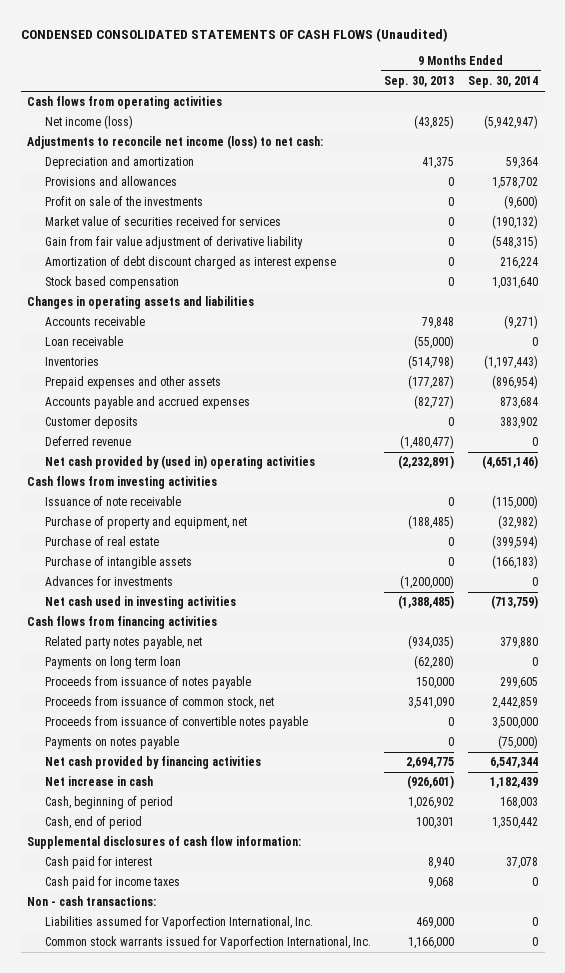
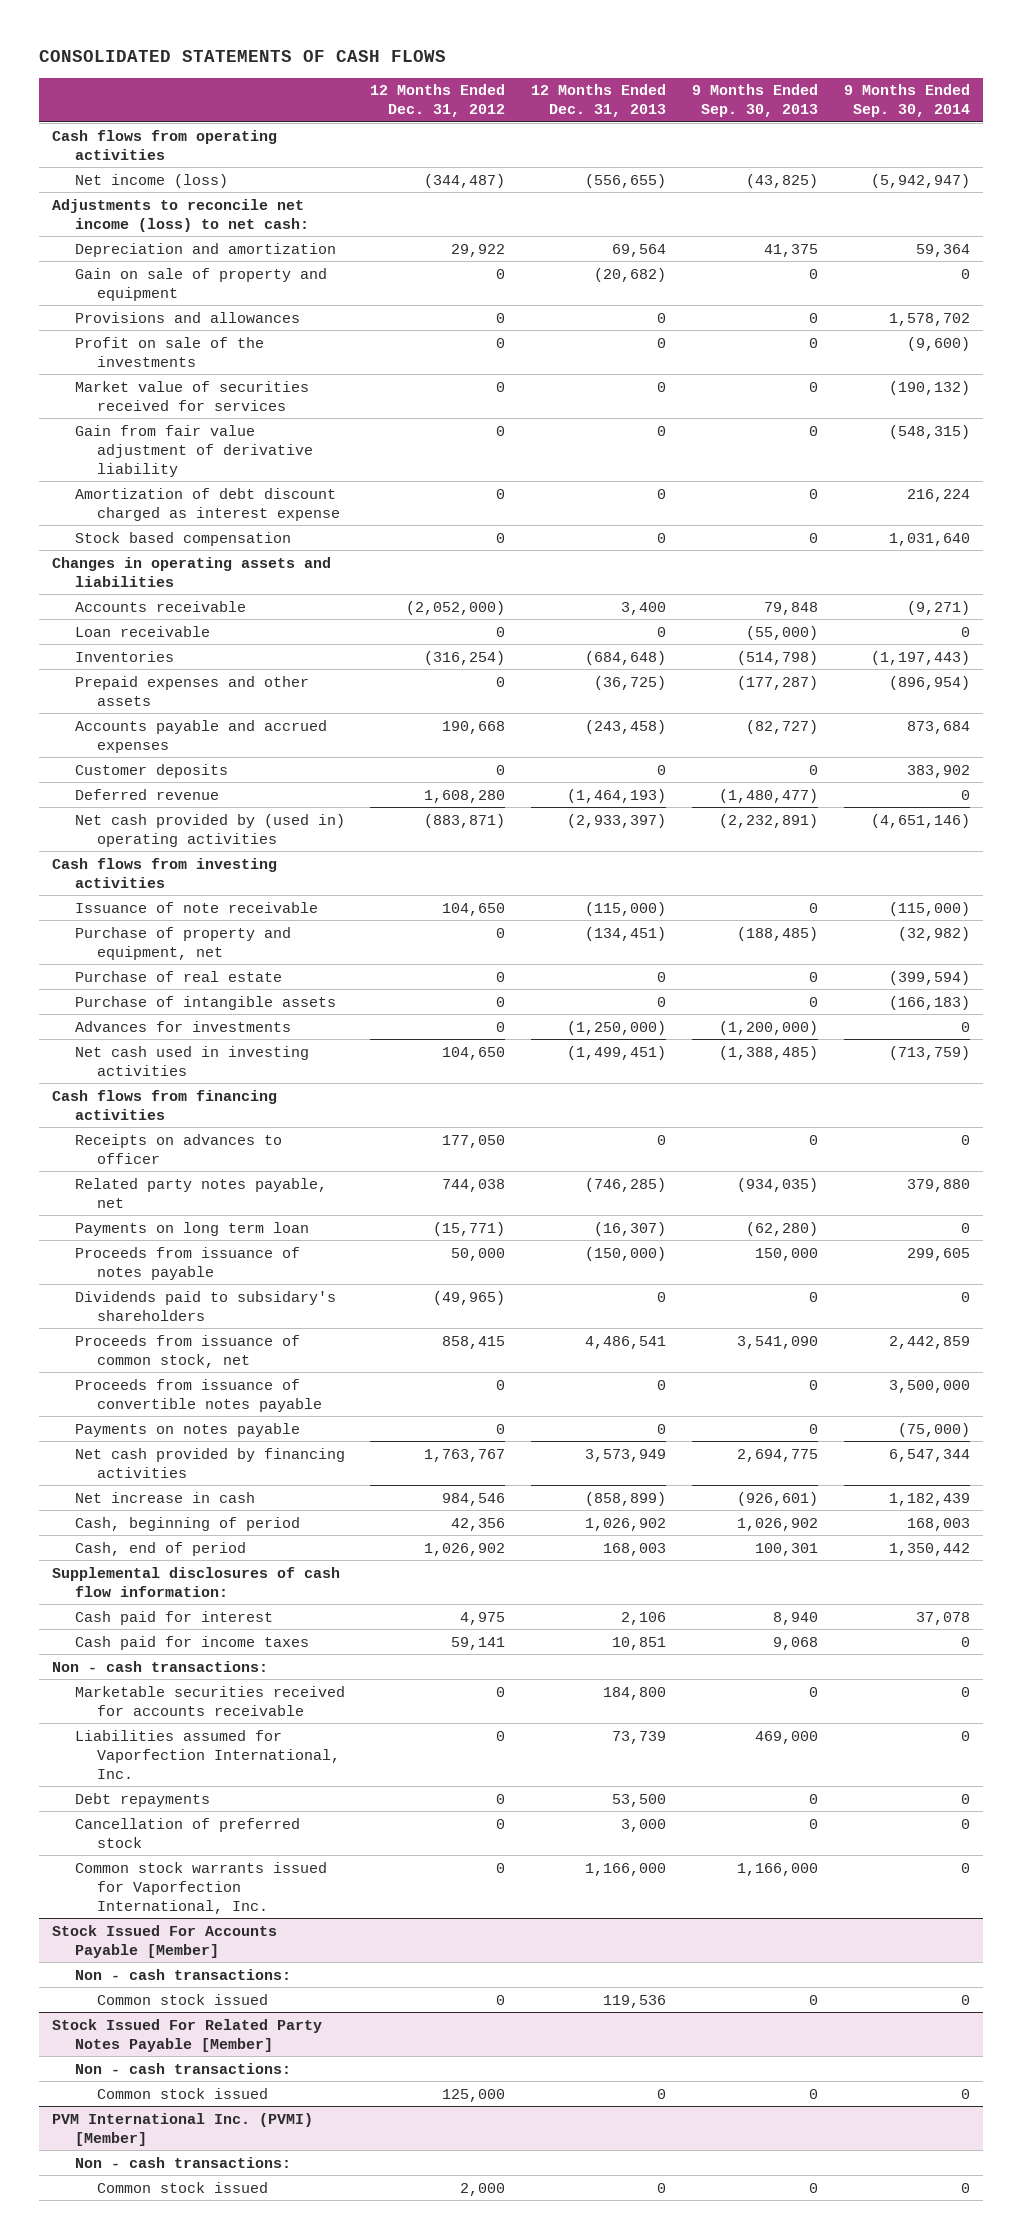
[20,27,448,42] CONDENSED CONSOLIDATED STATEMENTS OF CASH FLOWS (Unaudited) -> [38,50,446,63] CONSOLIDATED STATEMENTS OF CASH FLOWS
none -> [370,84,506,118] 12 Months Ended Dec. 31, 2012
none -> [531,84,667,118] 12 Months Ended Dec. 31, 2013
none -> [74,267,327,301] Gain on sale of property and equipment
none -> [74,1133,282,1164] Receipts on advances to officer
none -> [74,1290,336,1321] Dividends paid to subsidary's shareholders
none -> [74,1685,345,1716] Marketable securities received for accounts receivable
none -> [74,1792,210,1807] Debt repayments
none -> [74,1817,300,1848] Cancellation of preferred stock
none -> [51,1924,277,1958] Stock Issued For Accounts Payable [Member]
none -> [74,1968,291,1980] Non - cash transactions:
none -> [97,1993,269,2005] Common stock issued
none -> [51,2018,322,2052] Stock Issued For Related Party Notes Payable [Member]
none -> [74,2062,291,2074] Non - cash transactions:
none -> [97,2087,269,2099] Common stock issued
none -> [51,2112,313,2146] PVM International Inc. (PVMI) [Member]
none -> [74,2156,291,2168] Non - cash transactions:
none -> [97,2181,269,2193] Common stock issued

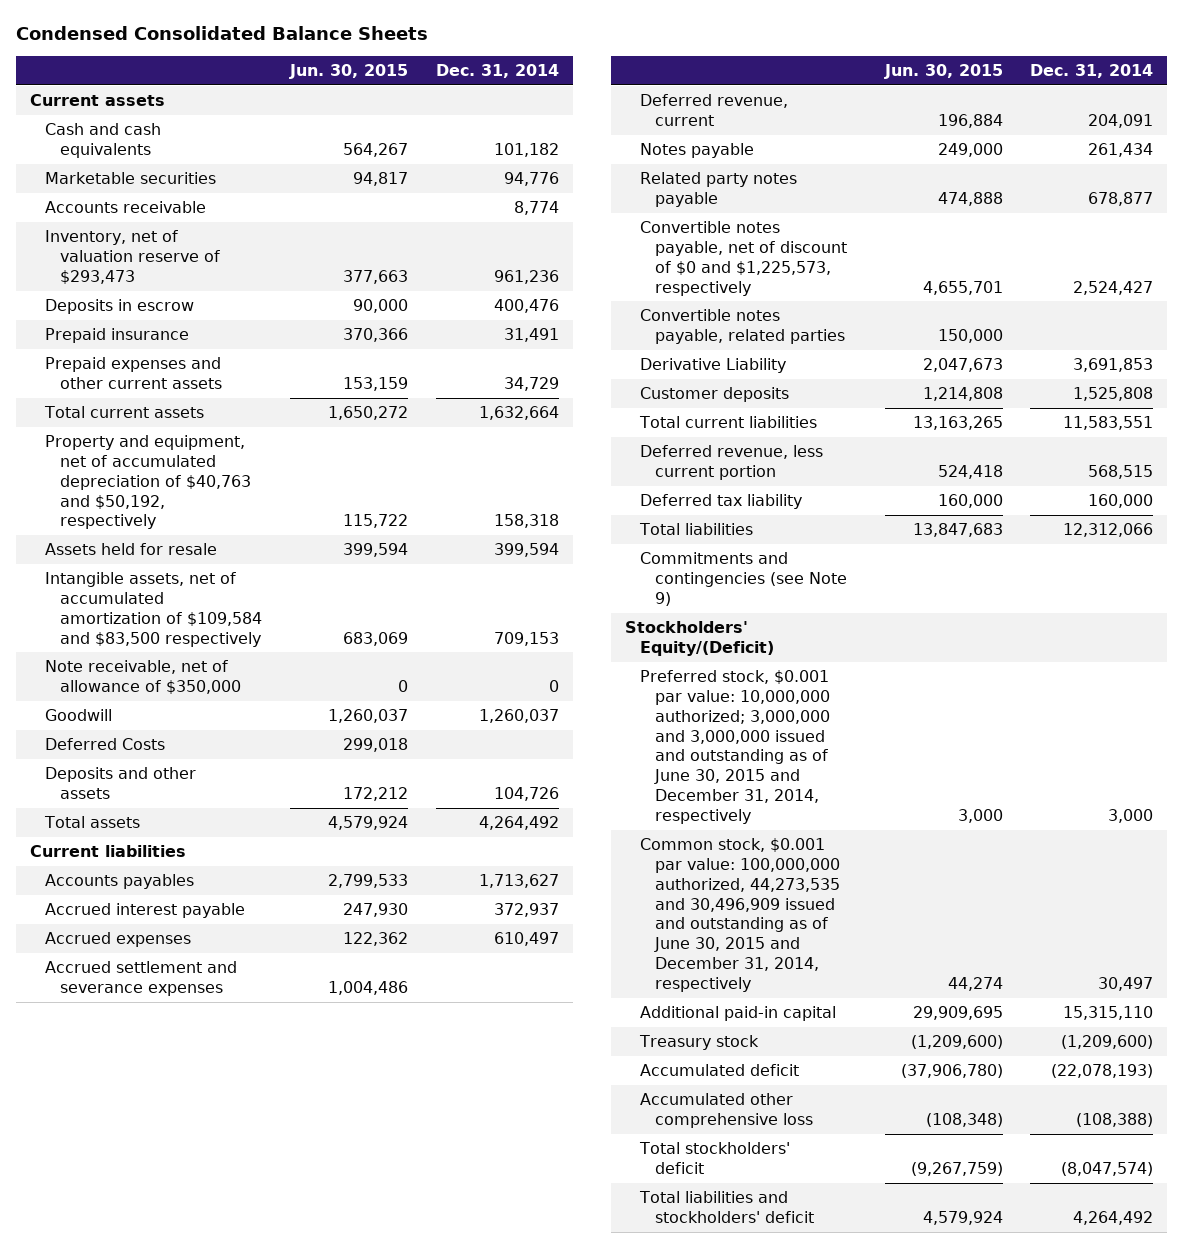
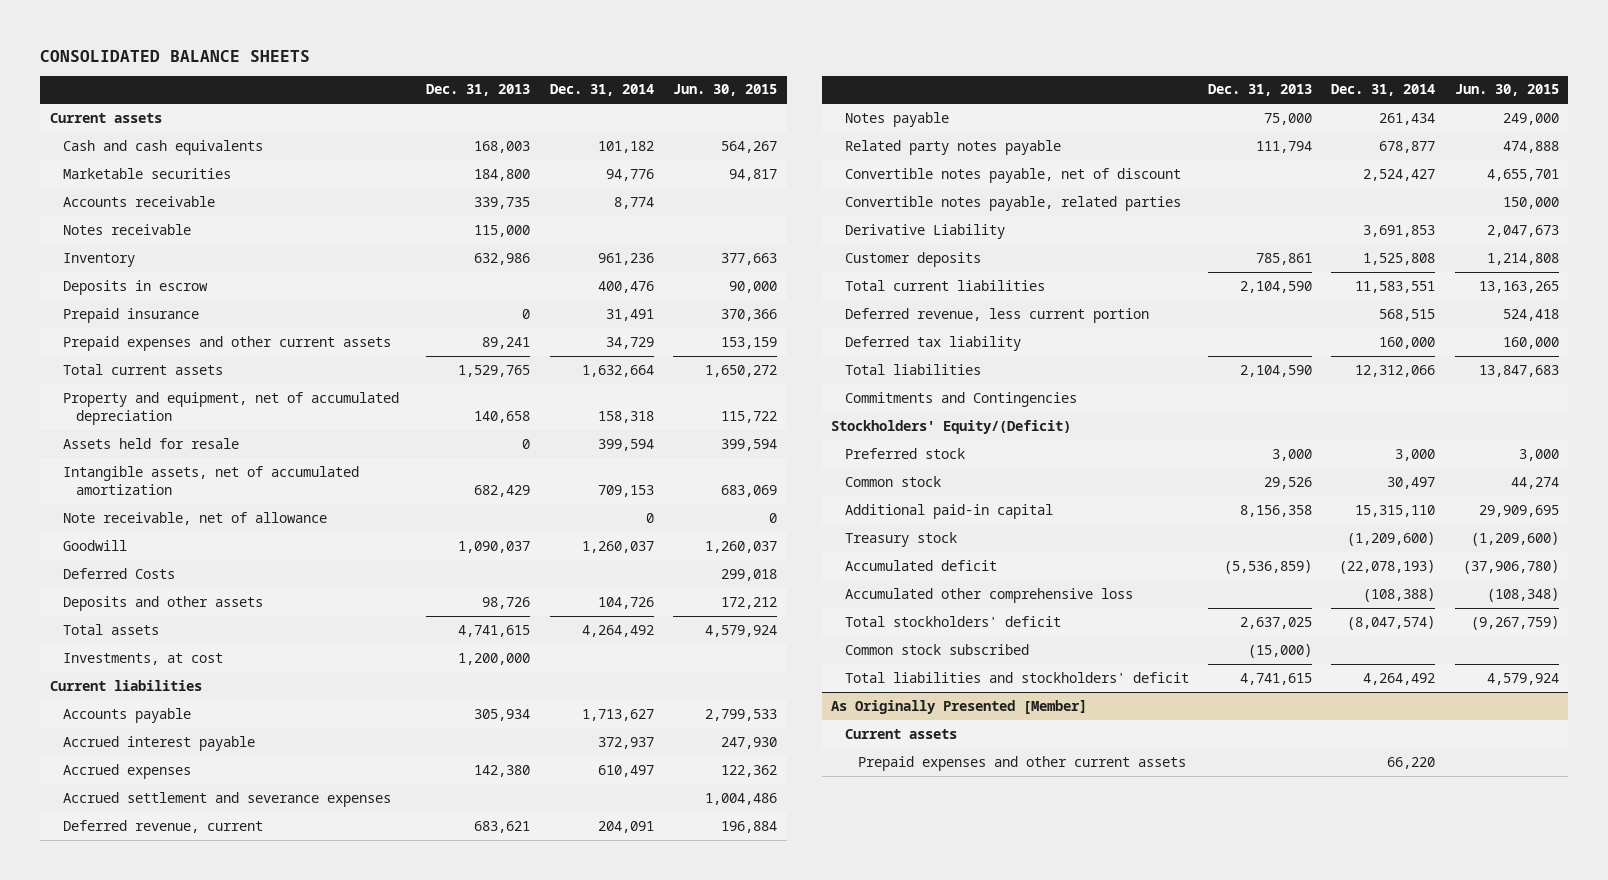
[16,26,429,41] Condensed Consolidated Balance Sheets -> [40,49,311,62] CONSOLIDATED BALANCE SHEETS
none -> [426,84,531,97] Dec. 31, 2013
none -> [62,223,191,235] Notes receivable
[45,230,221,284] Inventory, net of valuation reserve of $293,473 -> [62,252,135,267] Inventory
[45,435,252,530] Property and equipment, net of accumulated depreciation of $40,763 and $50,192, respectively -> [62,391,399,425] Property and equipment, net of accumulated depreciation
[45,572,263,647] Intangible assets, net of accumulated amortization of $109,584 and $83,500 respectively -> [62,465,359,495] Intangible assets, net of accumulated amortization
[45,660,242,694] Note receivable, net of allowance of $350,000 -> [62,511,327,525] Note receivable, net of allowance
none -> [62,652,223,665] Investments, at cost
[45,874,195,890] Accounts payables -> [62,707,191,723] Accounts payable
[639,221,847,296] Convertible notes payable, net of discount of $0 and $1,225,573, respectively -> [844,167,1181,183] Convertible notes payable, net of discount
[639,552,847,606] Commitments and contingencies (see Note 9) -> [844,391,1077,407] Commitments and Contingencies
[639,670,830,824] Preferred stock, $0.001 par value: 10,000,000 authorized; 3,000,000 and 3,000,000 issued and outstanding as of June 30, 2015 and December 31, 2014, respectively -> [844,447,965,459] Preferred stock
[639,838,840,992] Common stock, $0.001 par value: 100,000,000 authorized, 44,273,535 and 30,496,909 issued and outstanding as of June 30, 2015 and December 31, 2014, respectively -> [844,475,941,487] Common stock
none -> [844,643,1029,655] Common stock subscribed
none -> [831,699,1088,714] As Originally Presented [Member]
none -> [844,728,957,739] Current assets
none -> [857,755,1186,771] Prepaid expenses and other current assets

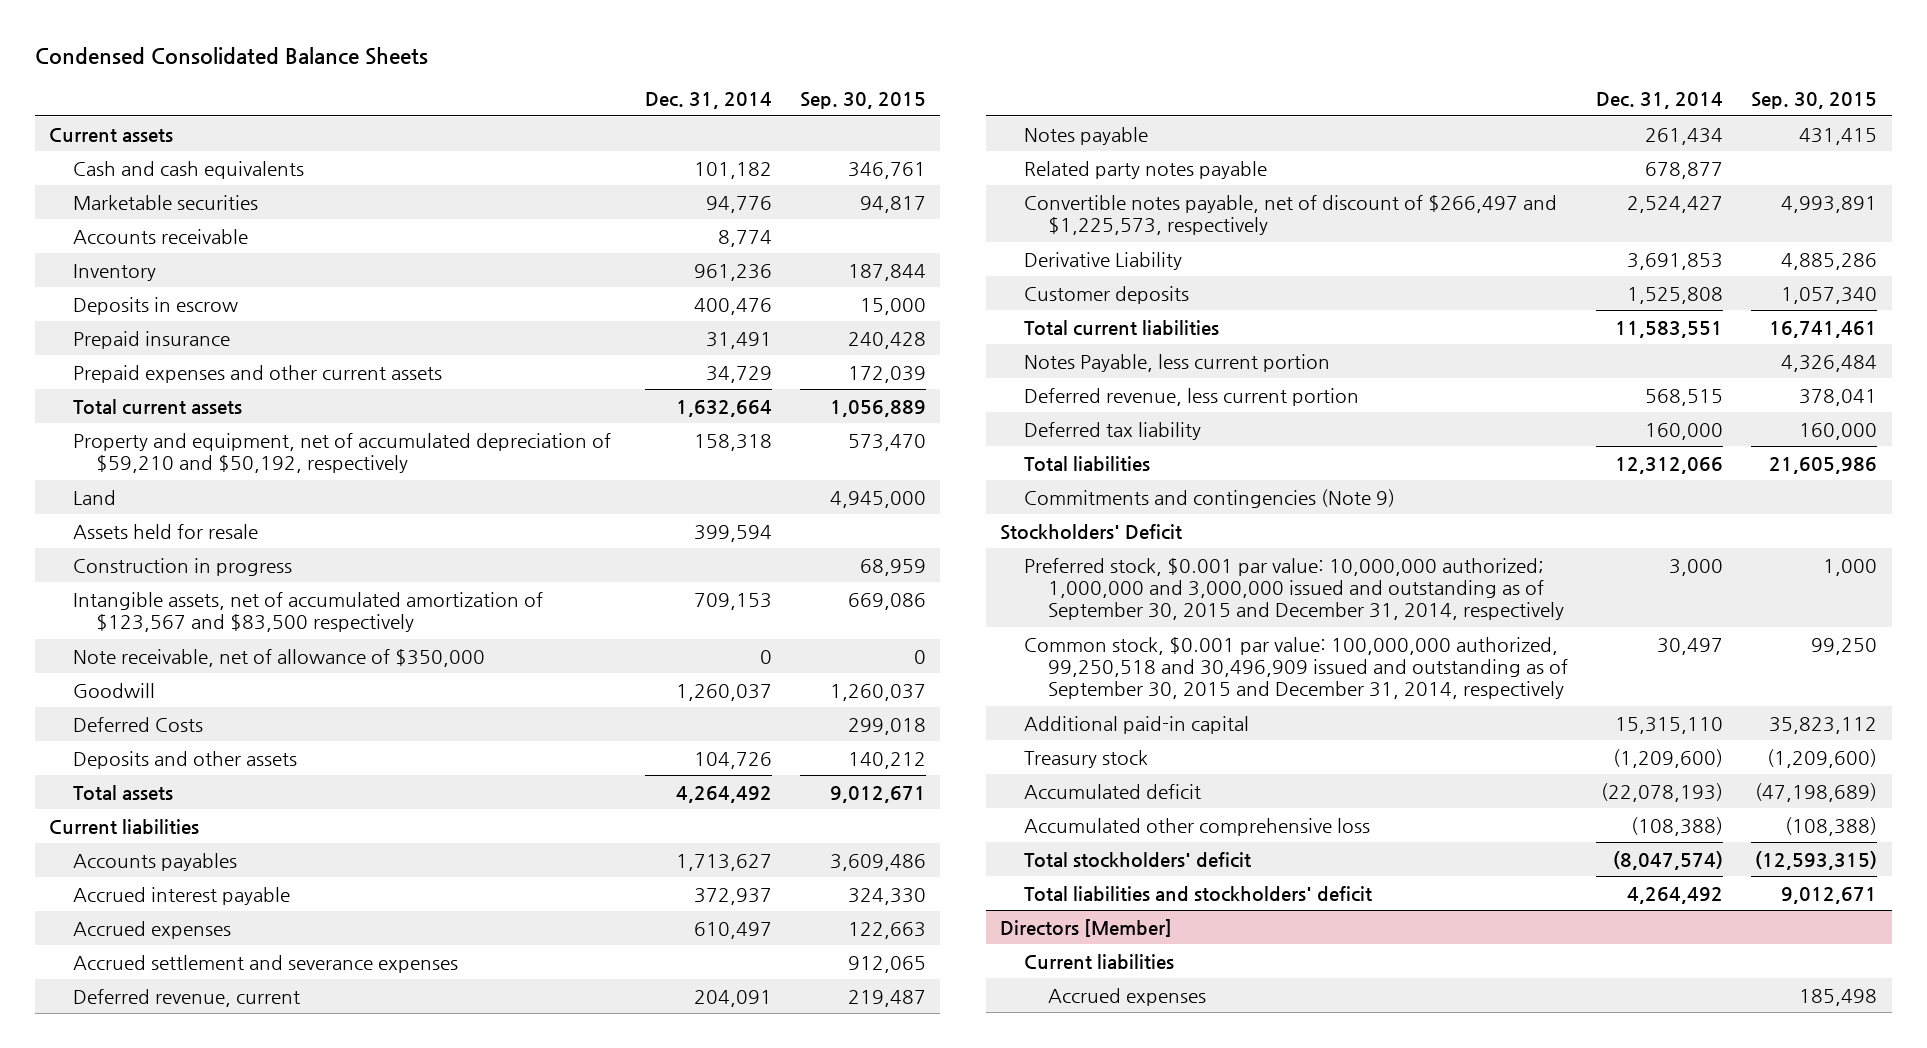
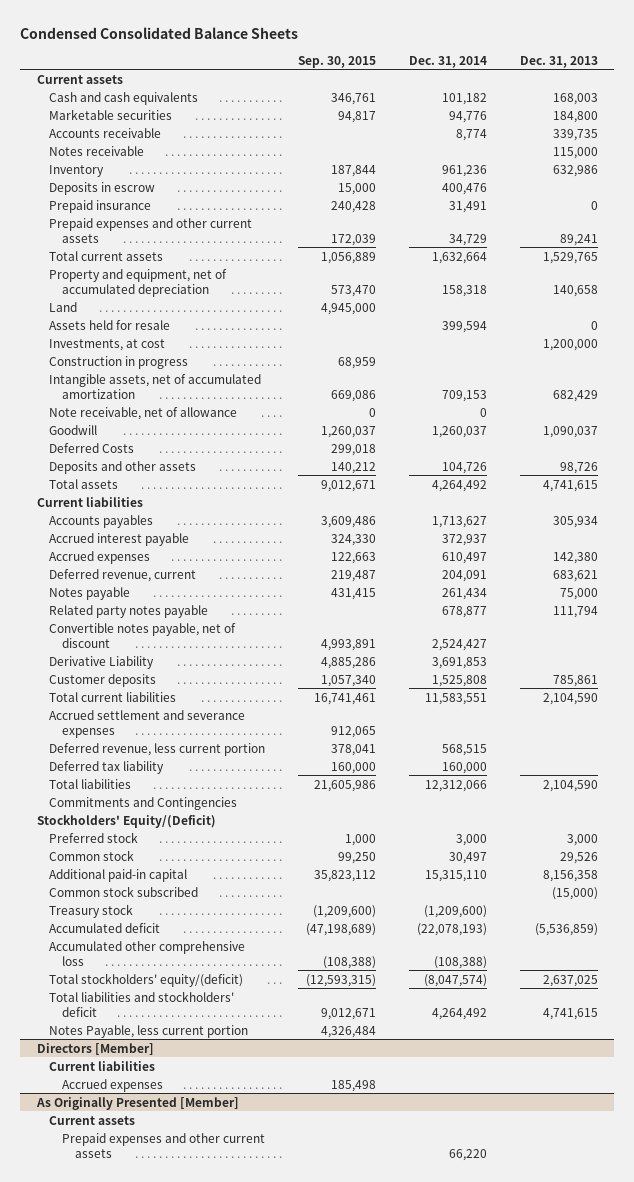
none -> [519,55,598,68] Dec. 31, 2013
none -> [49,145,145,156] Notes receivable
[72,432,611,473] Property and equipment, net of accumulated depreciation of $59,210 and $50,192, respectively -> [49,268,228,297] Property and equipment, net of accumulated depreciation
none -> [49,338,166,351] Investments, at cost
[72,591,543,632] Intangible assets, net of accumulated amortization of $123,567 and $83,500 respectively -> [49,373,262,399] Intangible assets, net of accumulated amortization
[72,648,485,667] Note receivable, net of allowance of $350,000 -> [49,406,238,420] Note receivable, net of allowance
[1024,194,1558,235] Convertible notes payable, net of discount of $266,497 and $1,225,573, respectively -> [49,622,237,648] Convertible notes payable, net of discount
[72,954,458,973] Accrued settlement and severance expenses -> [49,709,246,738] Accrued settlement and severance expenses
[1024,488,1396,508] Commitments and contingencies (Note 9) -> [49,796,238,810] Commitments and Contingencies
[1000,523,1183,540] Stockholders' Deficit -> [36,814,216,828] Stockholders' Equity/(Deficit)
[1024,557,1564,621] Preferred stock, $0.001 par value: 10,000,000 authorized; 1,000,000 and 3,000,000 issued and outstanding as of September 30, 2015 and December 31, 2014, respectively -> [49,831,139,843] Preferred stock
[1024,636,1568,700] Common stock, $0.001 par value: 100,000,000 authorized, 99,250,518 and 30,496,909 issued and outstanding as of September 30, 2015 and December 31, 2014, respectively -> [49,849,135,861] Common stock
none -> [49,885,199,897] Common stock subscribed
[1024,851,1252,868] Total stockholders' deficit -> [49,972,244,987] Total stockholders' equity/(deficit)
[1024,353,1331,372] Notes Payable, less current portion -> [49,1024,249,1038] Notes Payable, less current portion
none -> [35,1096,239,1110] As Originally Presented [Member]
none -> [49,1115,136,1125] Current assets
none -> [62,1132,266,1158] Prepaid expenses and other current assets

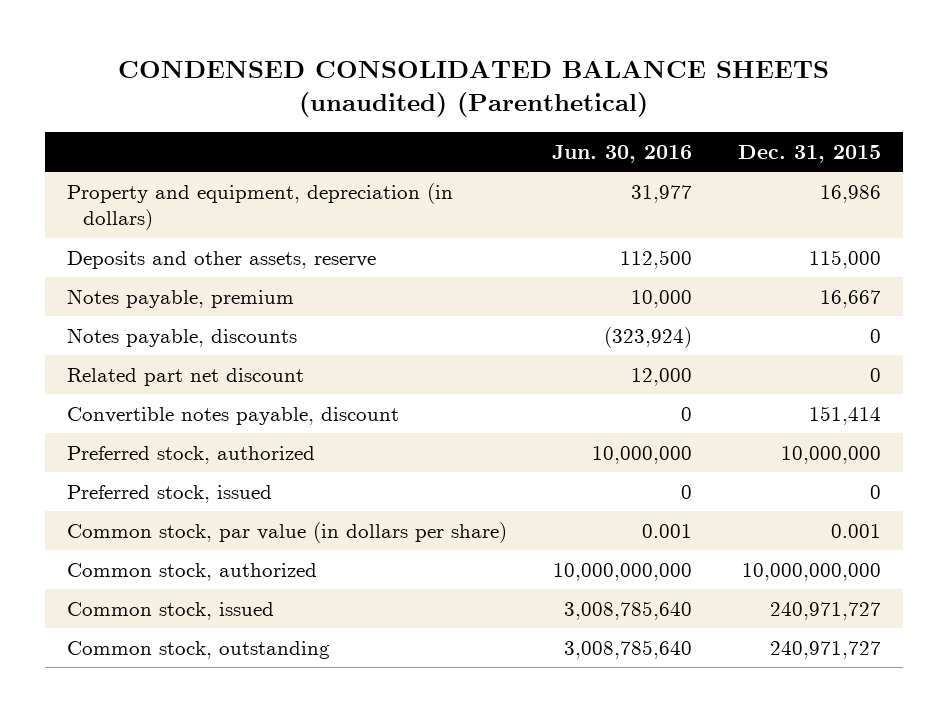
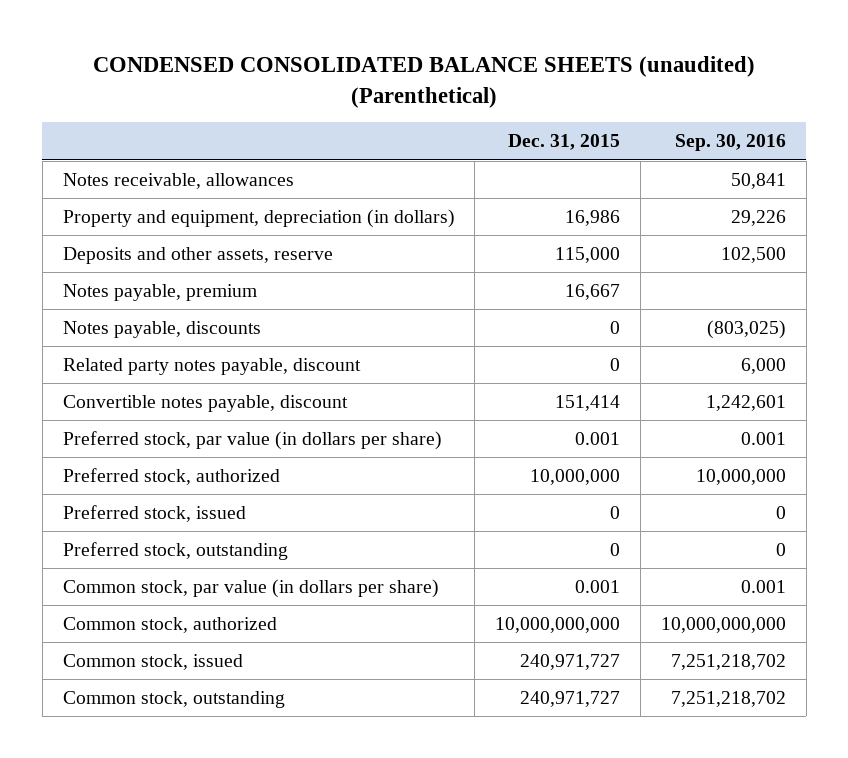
[552,144,693,163] Jun. 30, 2016 -> none
none -> [674,134,786,152] Sep. 30, 2016
none -> [62,172,294,189] Notes receivable, allowances
[67,368,305,387] Related part net discount -> [62,357,361,375] Related party notes payable, discount
none -> [62,430,442,450] Preferred stock, par value (in dollars per share)
none -> [62,541,288,560] Preferred stock, outstanding

